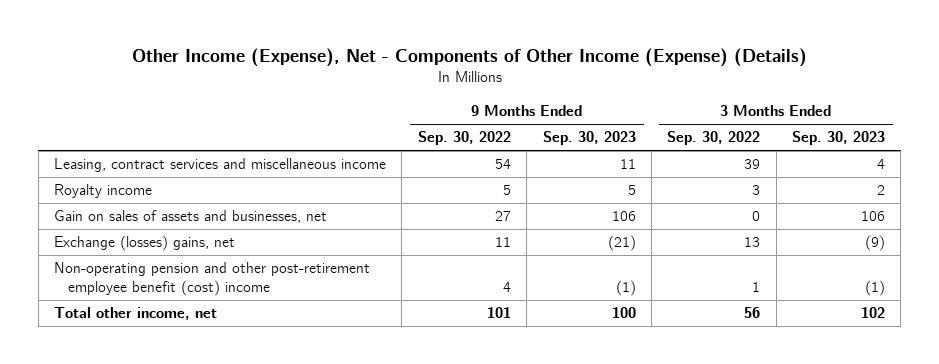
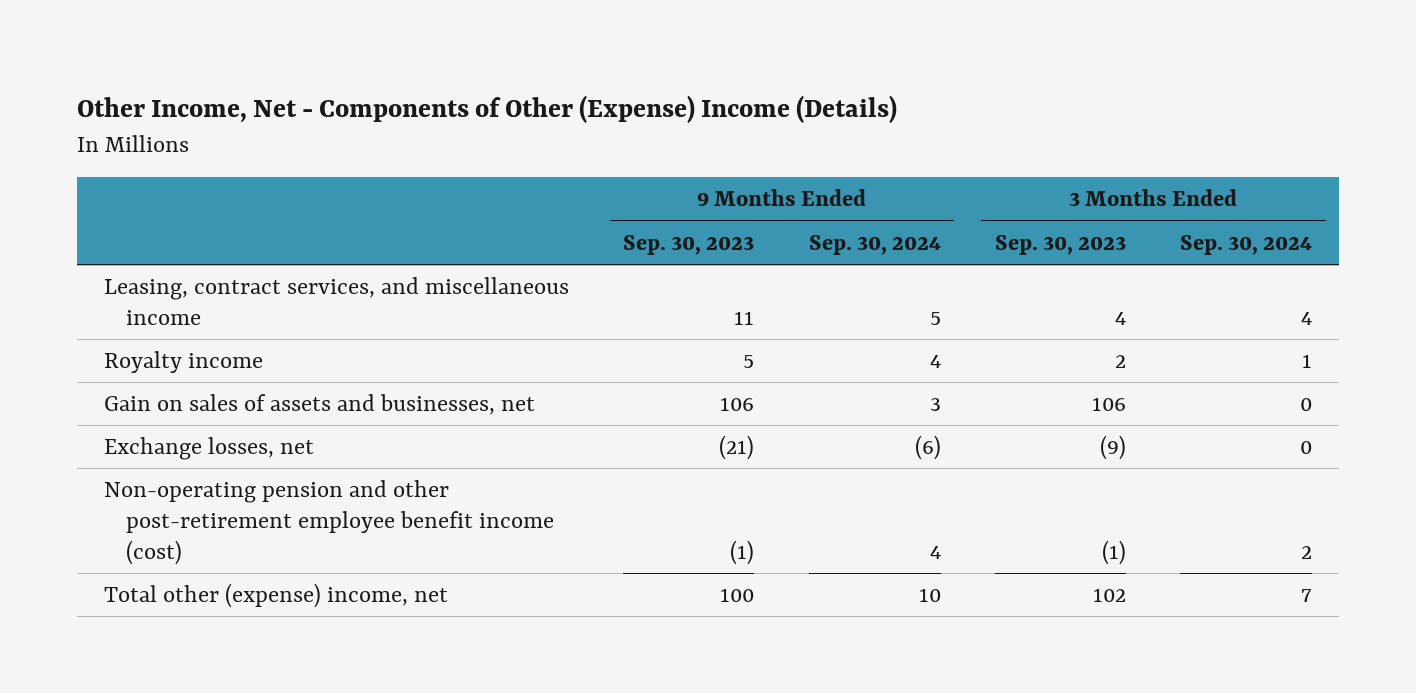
[131,47,807,67] Other Income (Expense), Net - Components of Other Income (Expense) (Details) -> [77,94,898,123] Other Income, Net - Components of Other (Expense) Income (Details)
[417,131,511,146] Sep. 30, 2022 -> none
[667,131,761,146] Sep. 30, 2022 -> none
none -> [808,234,941,255] Sep. 30, 2024
none -> [1180,234,1313,255] Sep. 30, 2024
[54,158,387,173] Leasing, contract services and miscellaneous income -> [104,277,570,325] Leasing, contract services, and miscellaneous income
[54,235,236,252] Exchange (losses) gains, net -> [104,437,315,461] Exchange losses, net
[54,262,371,297] Non-operating pension and other post-retirement employee benefit (cost) income -> [104,480,555,565] Non-operating pension and other post-retirement employee benefit income (cost)
[54,307,218,321] Total other income, net -> [104,583,449,609] Total other (expense) income, net

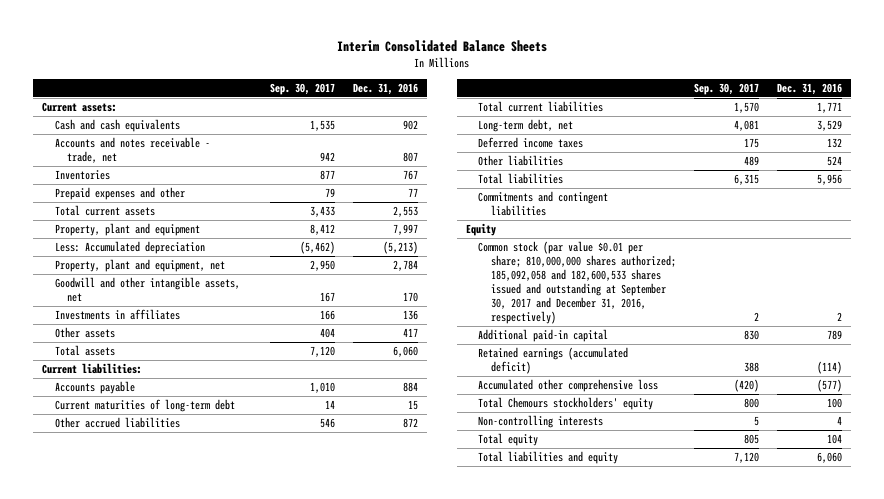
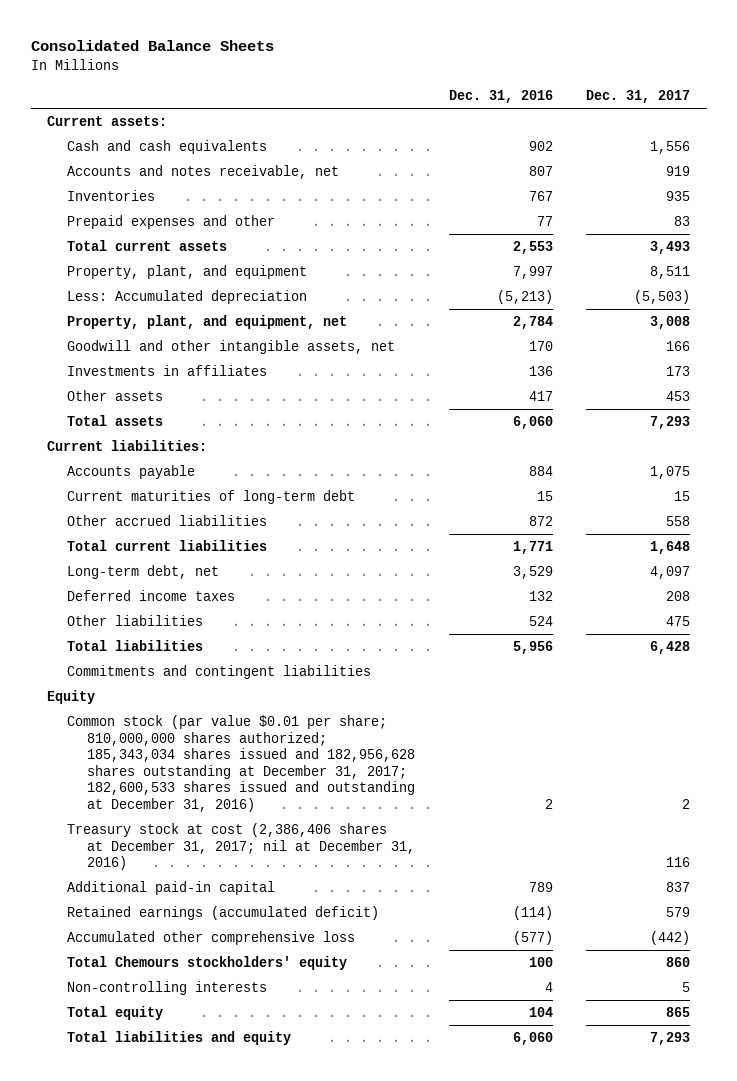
[336,40,547,53] Interim Consolidated Balance Sheets -> [30,40,274,52] Consolidated Balance Sheets
[270,82,336,95] Sep. 30, 2017 -> none
none -> [586,90,691,104] Dec. 31, 2017
[54,137,210,163] Accounts and notes receivable - trade, net -> [67,165,340,180] Accounts and notes receivable, net
[54,223,200,237] Property, plant and equipment -> [67,265,308,280] Property, plant, and equipment
[54,259,225,273] Property, plant and equipment, net -> [67,315,348,330] Property, plant, and equipment, net
[478,241,677,324] Common stock (par value $0.01 per share; 810,000,000 shares authorized; 185,092,058 and 182,600,533 shares issued and outstanding at September 30, 2017 and December 31, 2016, respectively) -> [67,715,416,812] Common stock (par value $0.01 per share; 810,000,000 shares authorized; 185,343,034 shares issued and 182,956,628 shares outstanding at December 31, 2017; 182,600,533 shares issued and outstanding at December 31, 2016)
none -> [67,823,416,871] Treasury stock at cost (2,386,406 shares at December 31, 2017; nil at December 31, 2016)

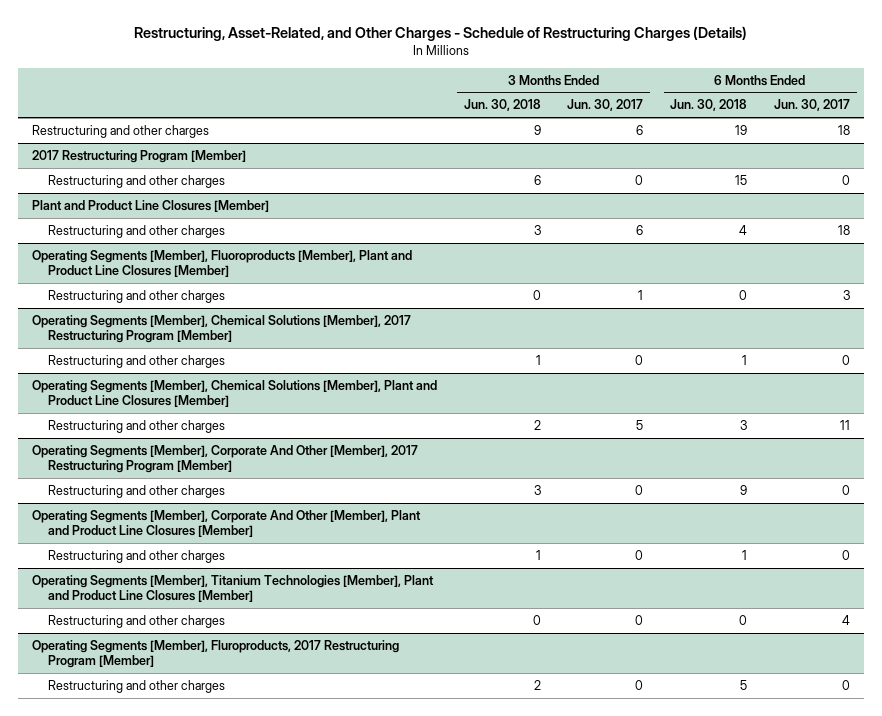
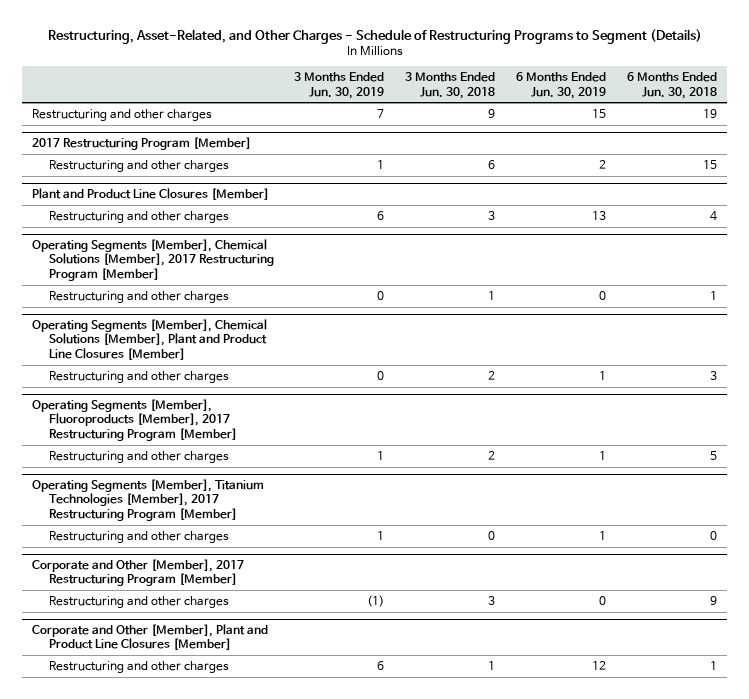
[133,25,747,41] Restructuring, Asset-Related, and Other Charges - Schedule of Restructuring Charges (Details) -> [47,28,702,44] Restructuring, Asset-Related, and Other Charges - Schedule of Restructuring Programs to Segment (Details)
[567,99,644,112] Jun. 30, 2017 -> none
[774,99,851,112] Jun. 30, 2017 -> none
none -> [294,72,385,99] 3 Months Ended Jun. 30, 2019
none -> [515,72,606,99] 6 Months Ended Jun. 30, 2019
[31,249,412,278] Operating Segments [Member], Fluoroproducts [Member], Plant and Product Line Closures [Member] -> none
[48,289,226,303] Restructuring and other charges -> none
none -> [32,399,237,441] Operating Segments [Member], Fluoroproducts [Member], 2017 Restructuring Program [Member]
none -> [48,450,229,463] Restructuring and other charges
none -> [32,479,265,521] Operating Segments [Member], Titanium Technologies [Member], 2017 Restructuring Program [Member]
none -> [48,530,229,543] Restructuring and other charges
[31,444,418,474] Operating Segments [Member], Corporate And Other [Member], 2017 Restructuring Program [Member] -> [32,559,245,587] Corporate and Other [Member], 2017 Restructuring Program [Member]
[31,509,421,538] Operating Segments [Member], Corporate And Other [Member], Plant and Product Line Closures [Member] -> [32,624,269,651] Corporate and Other [Member], Plant and Product Line Closures [Member]
[31,574,434,603] Operating Segments [Member], Titanium Technologies [Member], Plant and Product Line Closures [Member] -> none
[48,614,226,628] Restructuring and other charges -> none
[31,639,399,669] Operating Segments [Member], Fluroproducts, 2017 Restructuring Program [Member] -> none
[48,679,226,693] Restructuring and other charges -> none

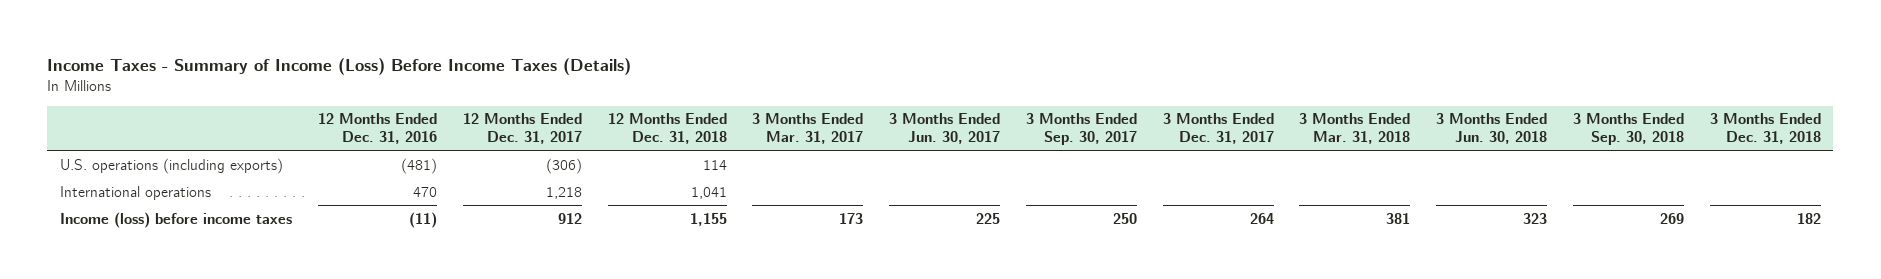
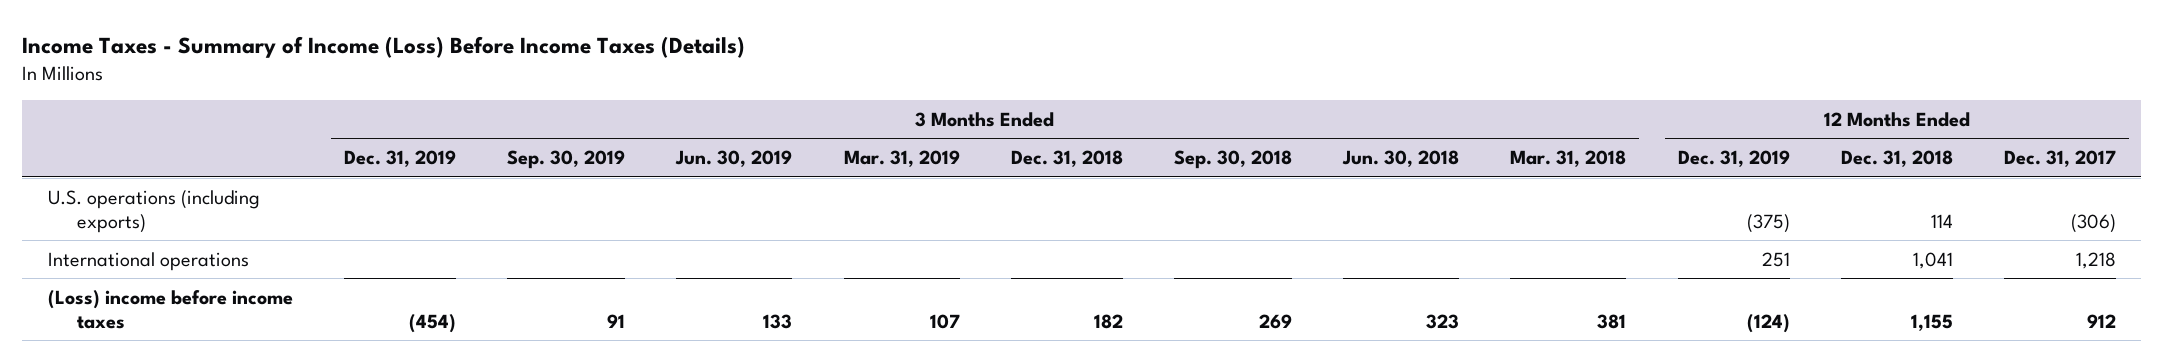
[318,113,438,144] 12 Months Ended Dec. 31, 2016 -> none
[752,113,864,144] 3 Months Ended Mar. 31, 2017 -> none
[889,113,1001,144] 3 Months Ended Jun. 30, 2017 -> none
[1025,113,1137,145] 3 Months Ended Sep. 30, 2017 -> none
[1162,113,1274,144] 3 Months Ended Dec. 31, 2017 -> none
none -> [344,150,457,168] Dec. 31, 2019
none -> [507,150,626,170] Sep. 30, 2019
none -> [675,150,793,168] Jun. 30, 2019
none -> [843,150,960,168] Mar. 31, 2019
none -> [1677,150,1790,168] Dec. 31, 2019
[60,211,293,228] Income (loss) before income taxes -> [47,289,293,329] (Loss) income before income taxes

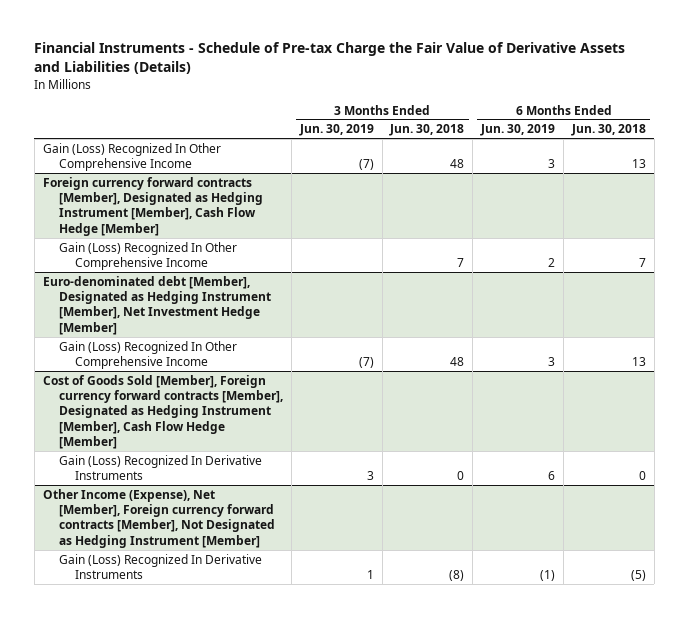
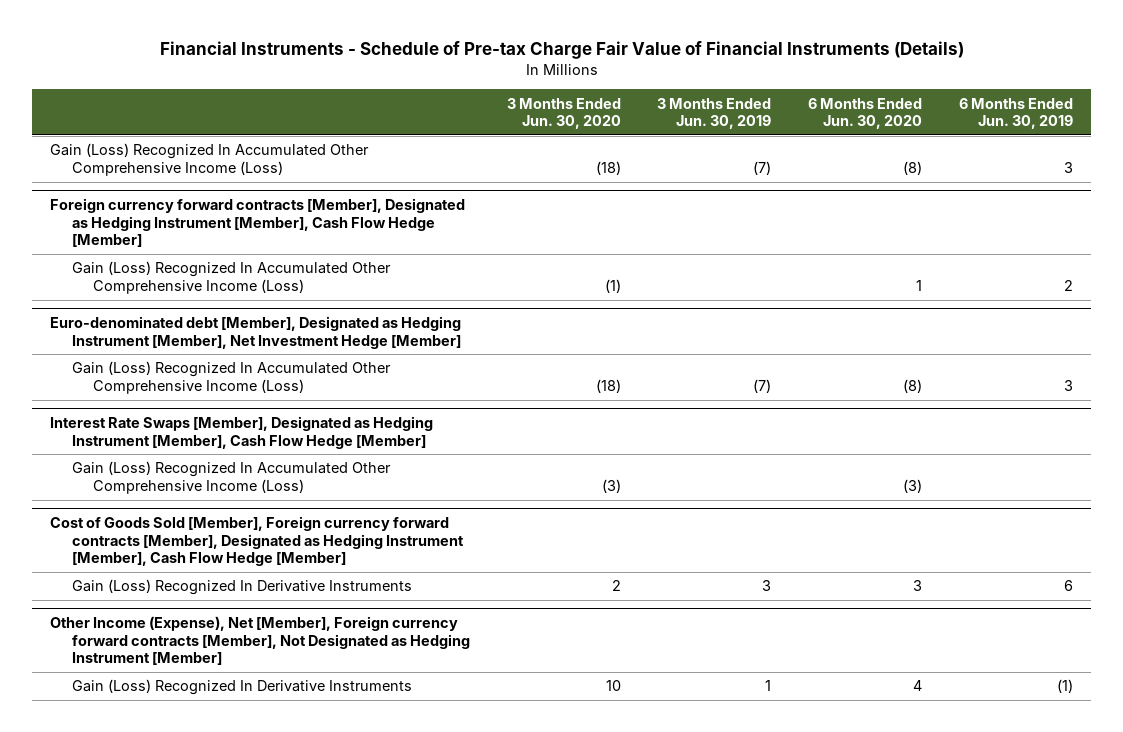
[34,42,626,75] Financial Instruments - Schedule of Pre-tax Charge the Fair Value of Derivative Assets and Liabilities (Details) -> [159,40,964,59] Financial Instruments - Schedule of Pre-tax Charge Fair Value of Financial Instruments (Details)
[389,124,465,137] Jun. 30, 2018 -> none
[570,124,646,137] Jun. 30, 2018 -> none
none -> [506,97,621,130] 3 Months Ended Jun. 30, 2020
none -> [808,97,923,130] 6 Months Ended Jun. 30, 2020
[42,142,221,171] Gain (Loss) Recognized In Other Comprehensive Income -> [50,143,370,176] Gain (Loss) Recognized In Accumulated Other Comprehensive Income (Loss)
[59,241,238,270] Gain (Loss) Recognized In Other Comprehensive Income -> [71,261,391,294] Gain (Loss) Recognized In Accumulated Other Comprehensive Income (Loss)
[59,340,238,369] Gain (Loss) Recognized In Other Comprehensive Income -> [71,361,391,394] Gain (Loss) Recognized In Accumulated Other Comprehensive Income (Loss)
none -> [50,416,434,449] Interest Rate Swaps [Member], Designated as Hedging Instrument [Member], Cash Flow Hedge [Member]
none -> [71,461,391,494] Gain (Loss) Recognized In Accumulated Other Comprehensive Income (Loss)

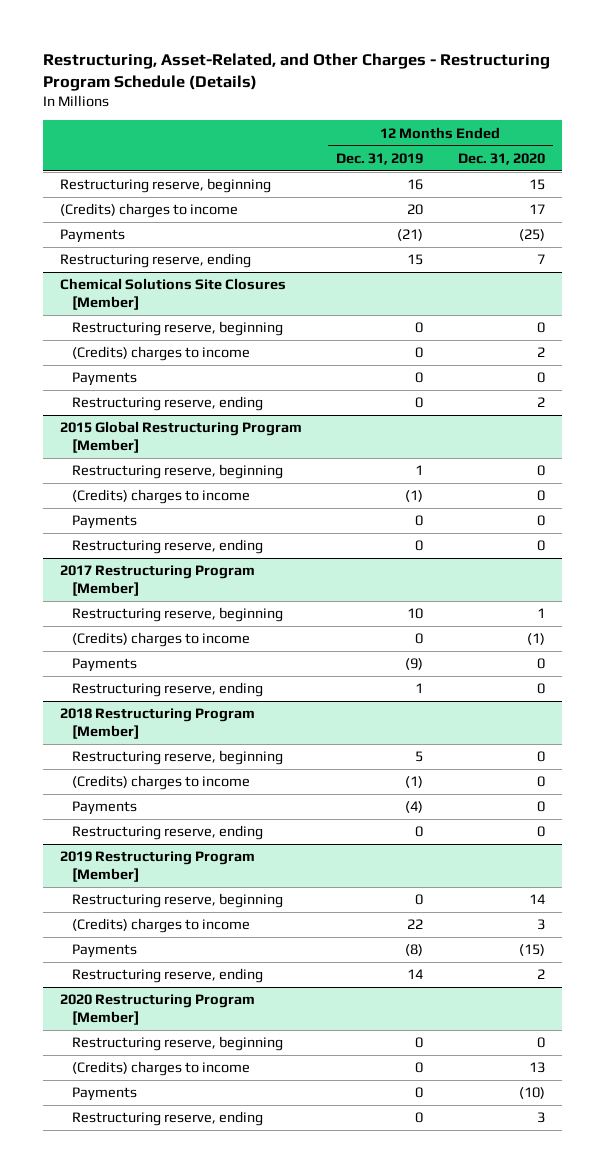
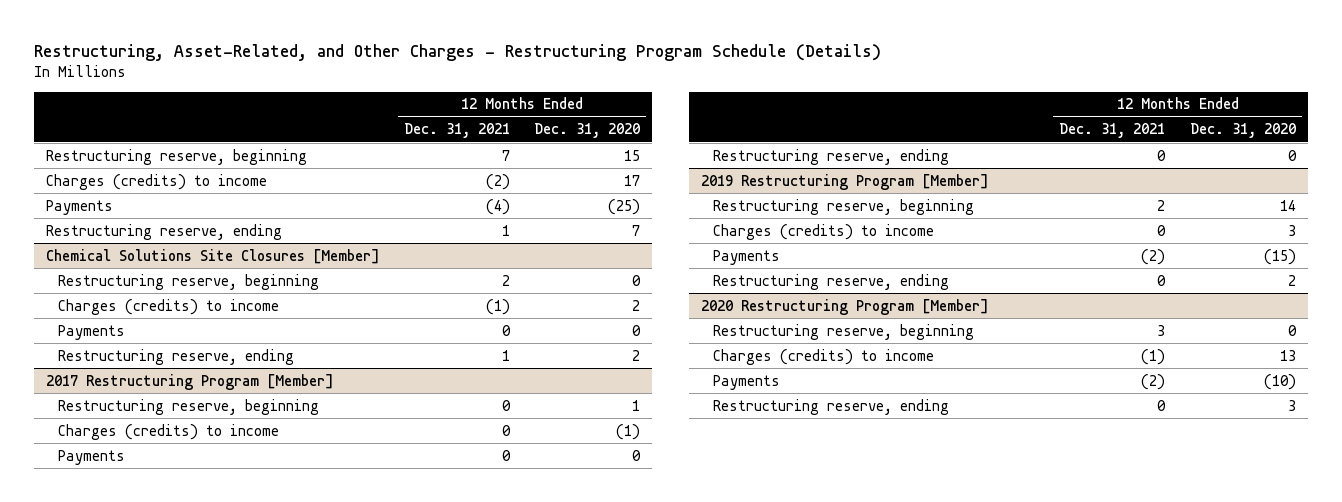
[336,152,424,165] Dec. 31, 2019 -> none
none -> [404,123,511,139] Dec. 31, 2021
[59,203,238,219] (Credits) charges to income -> [46,173,268,190] Charges (credits) to income
[72,346,251,362] (Credits) charges to income -> [58,298,280,315] Charges (credits) to income
[59,421,302,454] 2015 Global Restructuring Program [Member] -> none
[72,464,284,480] Restructuring reserve, beginning -> none
[72,489,251,505] (Credits) charges to income -> none
[72,515,138,530] Payments -> none
[72,539,264,555] Restructuring reserve, ending -> none
[72,658,138,673] Payments -> none
[72,682,264,698] Restructuring reserve, ending -> none
[59,708,255,740] 2018 Restructuring Program [Member] -> none
[72,750,284,766] Restructuring reserve, beginning -> none
[72,775,251,791] (Credits) charges to income -> none
[72,632,251,648] (Credits) charges to income -> [58,423,280,440] Charges (credits) to income
[72,918,251,934] (Credits) charges to income -> [713,223,935,240] Charges (credits) to income
[72,1061,251,1077] (Credits) charges to income -> [713,348,935,365] Charges (credits) to income

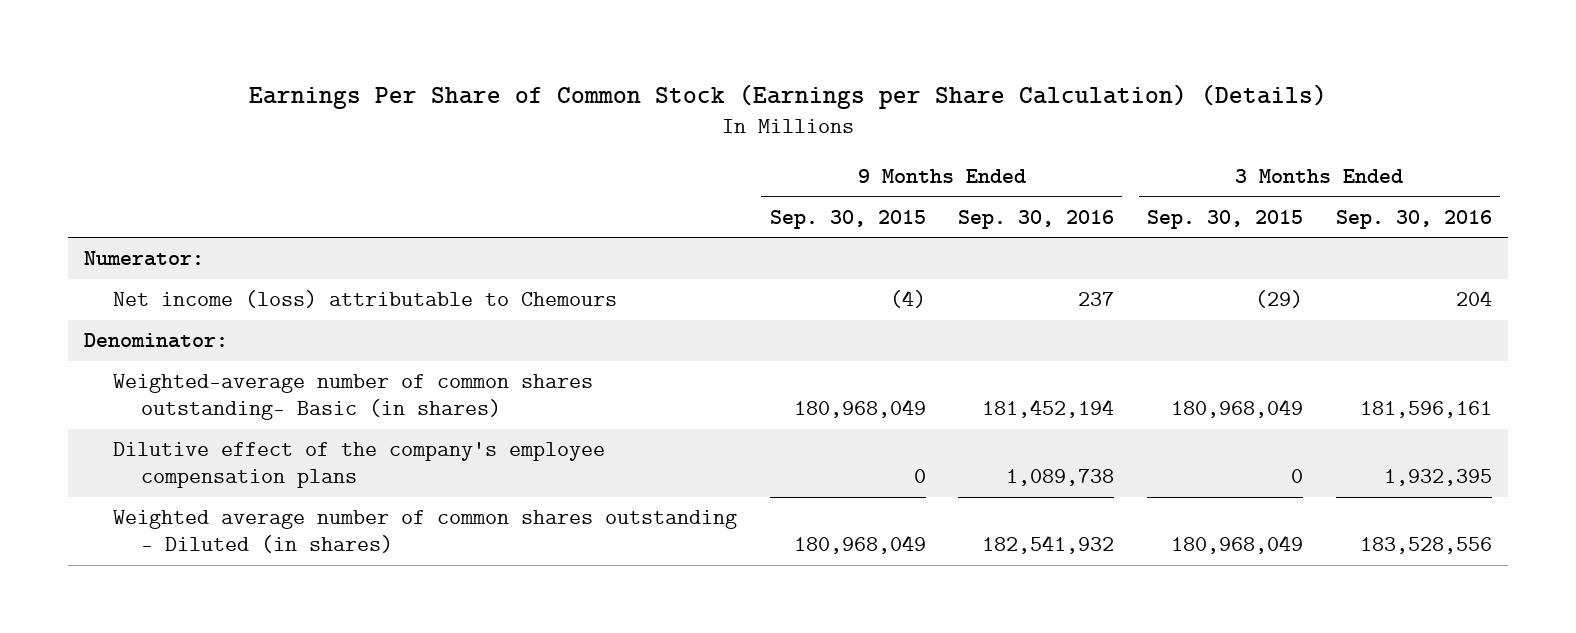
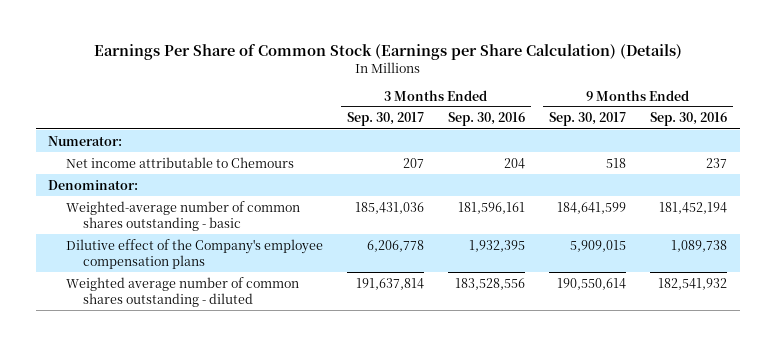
[769,209,926,229] Sep. 30, 2015 -> none
[1147,209,1304,229] Sep. 30, 2015 -> none
none -> [346,112,424,127] Sep. 30, 2017
none -> [549,112,627,127] Sep. 30, 2017
[112,290,617,309] Net income (loss) attributable to Chemours -> [65,156,294,168] Net income attributable to Chemours
[112,374,593,421] Weighted-average number of common shares outstanding- Basic (in shares) -> [65,200,300,231] Weighted-average number of common shares outstanding - basic
[112,442,605,489] Dilutive effect of the company's employee compensation plans -> [65,238,323,269] Dilutive effect of the Company's employee compensation plans
[112,510,737,554] Weighted average number of common shares outstanding - Diluted (in shares) -> [65,276,299,307] Weighted average number of common shares outstanding - diluted

